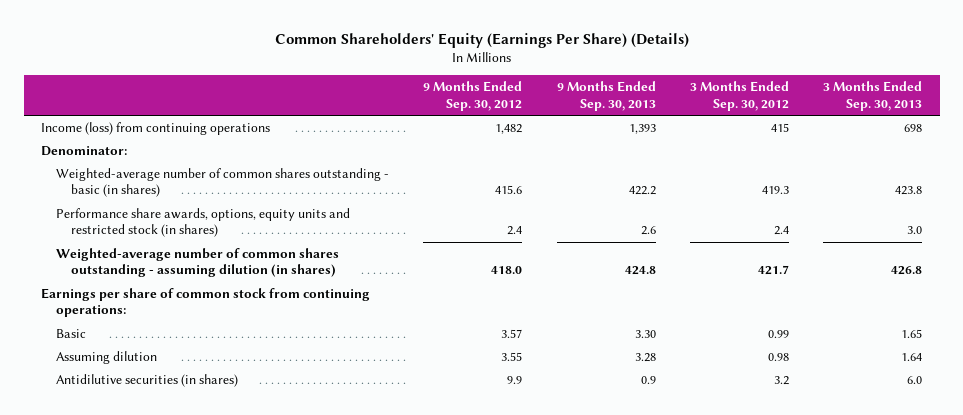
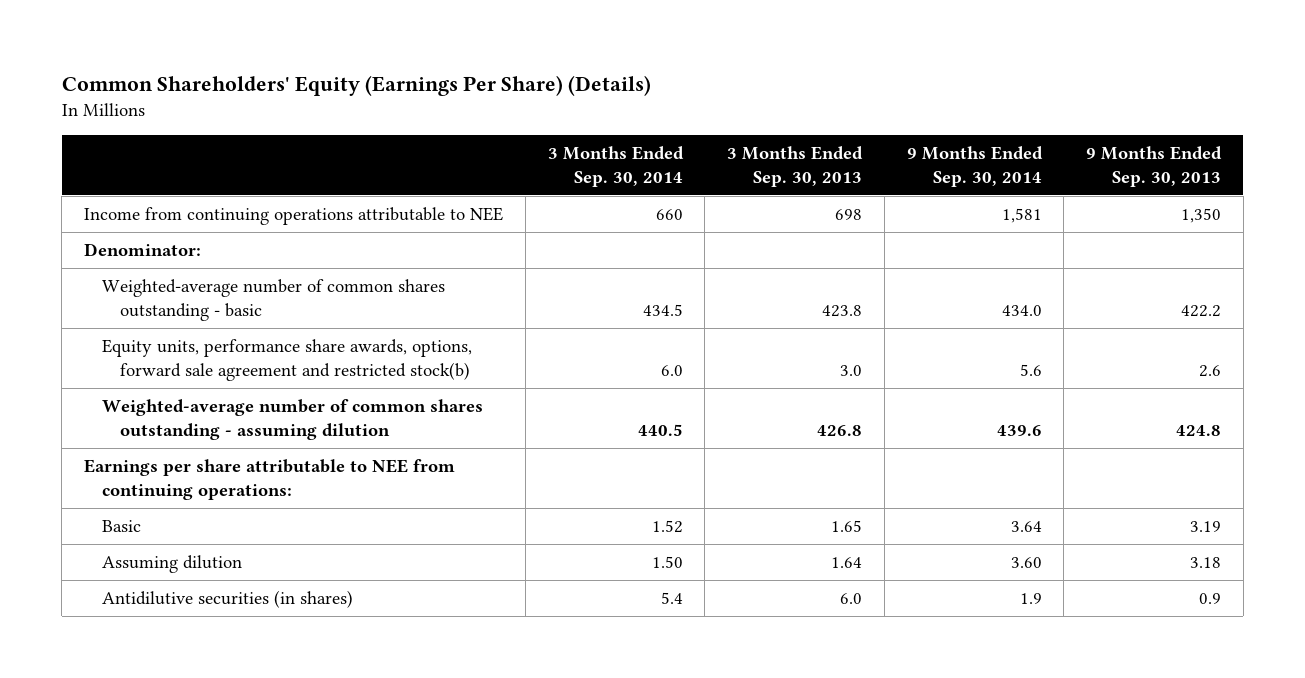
[423,81,523,111] 9 Months Ended Sep. 30, 2012 -> none
[689,81,789,111] 3 Months Ended Sep. 30, 2012 -> none
none -> [547,146,684,187] 3 Months Ended Sep. 30, 2014
none -> [906,146,1043,187] 9 Months Ended Sep. 30, 2014
[40,121,270,135] Income (loss) from continuing operations -> [84,207,504,226] Income from continuing operations attributable to NEE
[628,123,656,134] 1,393 -> [1180,208,1221,224] 1,350
[55,167,389,198] Weighted-average number of common shares outstanding - basic (in shares) -> [101,279,445,321] Weighted-average number of common shares outstanding - basic
[55,207,350,238] Performance share awards, options, equity units and restricted stock (in shares) -> [101,339,472,381] Equity units, performance share awards, options, forward sale agreement and restricted stock(b)
[55,247,339,278] Weighted-average number of common shares outstanding - assuming dilution (in shares) -> [101,399,483,440] Weighted-average number of common shares outstanding - assuming dilution
[40,287,370,318] Earnings per share of common stock from continuing operations: -> [84,459,456,500] Earnings per share attributable to NEE from continuing operations:
[634,329,656,338] 3.30 -> [1189,521,1221,533] 3.19
[634,352,656,362] 3.28 -> [1189,557,1221,569] 3.18

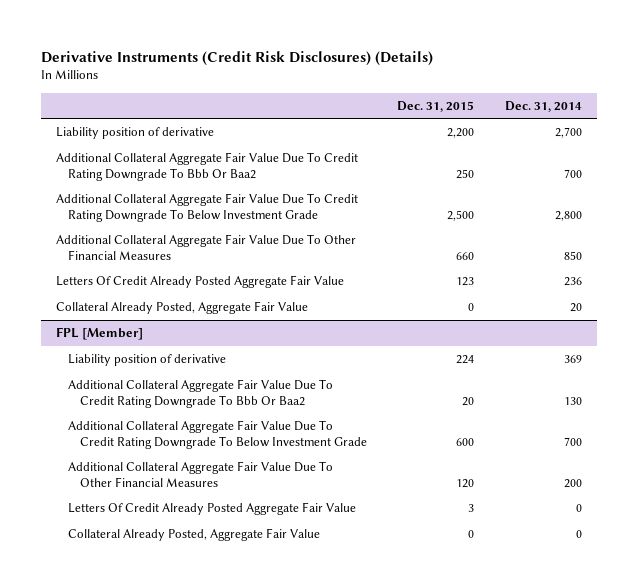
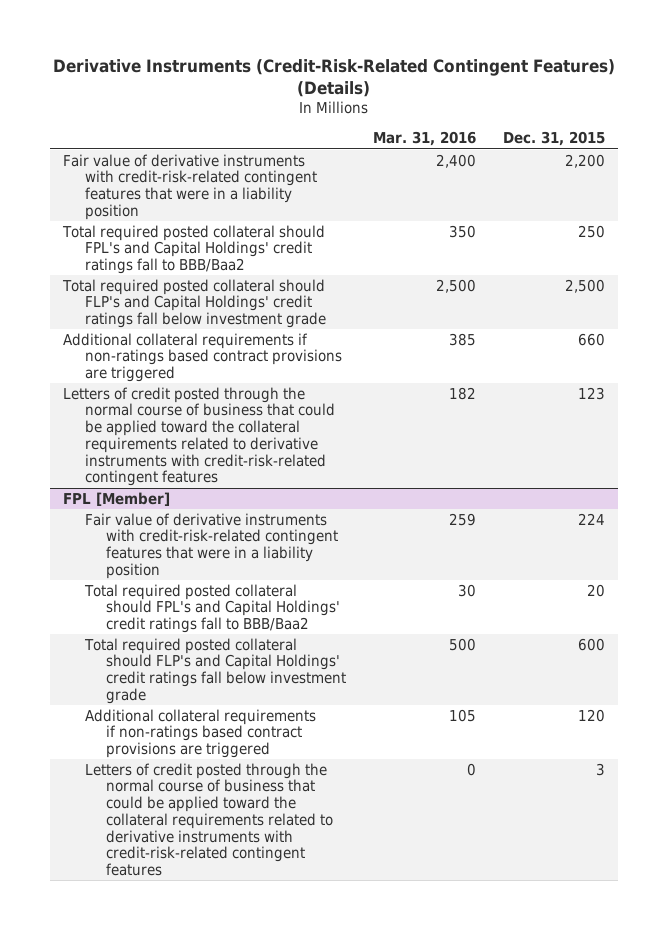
[41,50,434,66] Derivative Instruments (Credit Risk Disclosures) (Details) -> [52,58,615,97] Derivative Instruments (Credit-Risk-Related Contingent Features) (Details)
[504,100,582,112] Dec. 31, 2014 -> none
none -> [372,131,476,147] Mar. 31, 2016
[56,301,309,315] Collateral Already Posted, Aggregate Fair Value -> none
[56,127,215,140] Liability position of derivative -> [62,153,317,220] Fair value of derivative instruments with credit-risk-related contingent features that were in a liability position
[56,152,359,181] Additional Collateral Aggregate Fair Value Due To Credit Rating Downgrade To Bbb Or Baa2 -> [61,224,325,275] Total required posted collateral should FPL's and Capital Holdings' credit ratings fall to BBB/Baa2
[56,193,359,222] Additional Collateral Aggregate Fair Value Due To Credit Rating Downgrade To Below Investment Grade -> [61,278,326,329] Total required posted collateral should FLP's and Capital Holdings' credit ratings fall below investment grade
[56,234,357,260] Additional Collateral Aggregate Fair Value Due To Other Financial Measures -> [62,332,342,383] Additional collateral requirements if non-ratings based contract provisions are triggered
[56,275,345,289] Letters Of Credit Already Posted Aggregate Fair Value -> [62,386,335,487] Letters of credit posted through the normal course of business that could be applied toward the collateral requirements related to derivative instruments with credit-risk-related contingent features
[67,528,320,542] Collateral Already Posted, Aggregate Fair Value -> none
[67,354,226,367] Liability position of derivative -> [84,512,339,579] Fair value of derivative instruments with credit-risk-related contingent features that were in a liability position
[67,379,333,408] Additional Collateral Aggregate Fair Value Due To Credit Rating Downgrade To Bbb Or Baa2 -> [83,583,341,634] Total required posted collateral should FPL's and Capital Holdings' credit ratings fall to BBB/Baa2
[67,420,367,449] Additional Collateral Aggregate Fair Value Due To Credit Rating Downgrade To Below Investment Grade -> [83,637,347,704] Total required posted collateral should FLP's and Capital Holdings' credit ratings fall below investment grade
[67,461,333,487] Additional Collateral Aggregate Fair Value Due To Other Financial Measures -> [84,708,316,759] Additional collateral requirements if non-ratings based contract provisions are triggered
[67,502,356,516] Letters Of Credit Already Posted Aggregate Fair Value -> [84,762,334,877] Letters of credit posted through the normal course of business that could be applied toward the collateral requirements related to derivative instruments with credit-risk-related contingent features

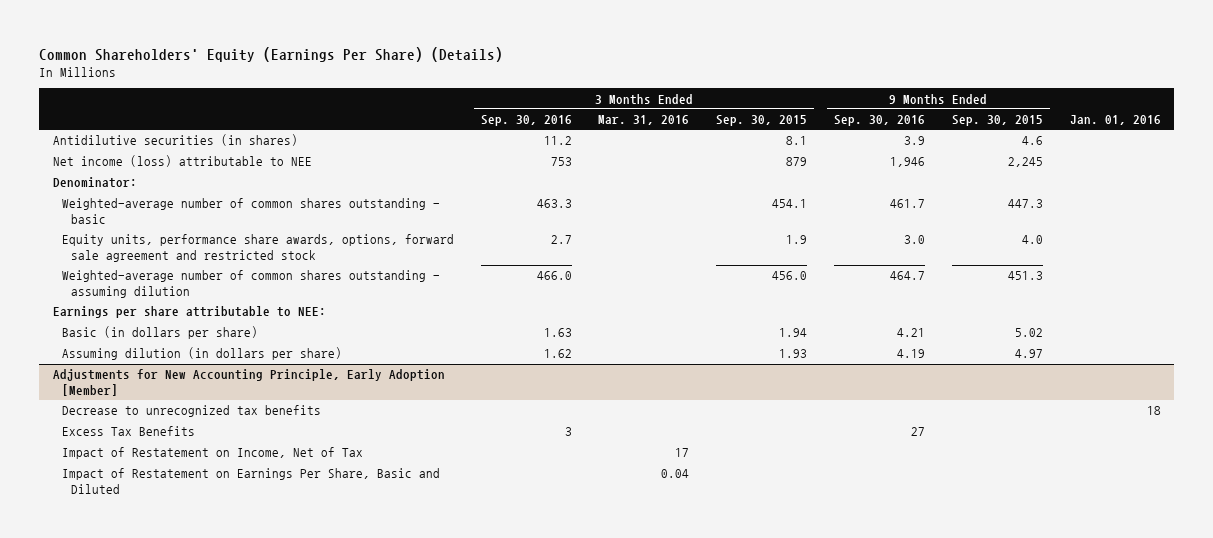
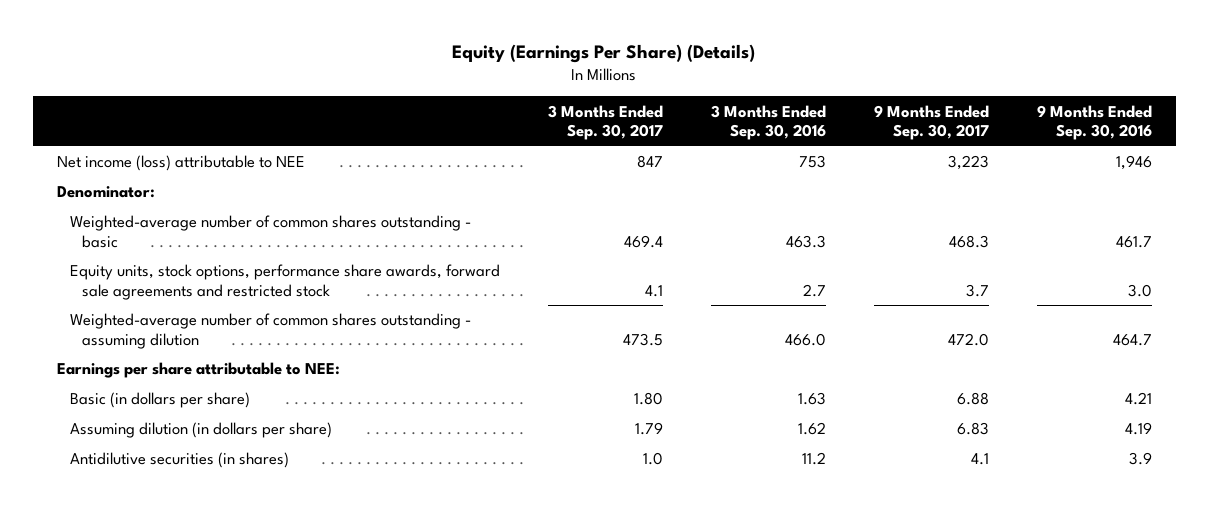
[39,46,504,62] Common Shareholders' Equity (Earnings Per Share) (Details) -> [452,43,756,63] Equity (Earnings Per Share) (Details)
[598,115,690,126] Mar. 31, 2016 -> none
[716,115,808,127] Sep. 30, 2015 -> none
[951,115,1043,127] Sep. 30, 2015 -> none
[1069,115,1161,126] Jan. 01, 2016 -> none
none -> [547,104,663,141] 3 Months Ended Sep. 30, 2017
none -> [873,104,989,141] 9 Months Ended Sep. 30, 2017
[61,234,454,262] Equity units, performance share awards, options, forward sale agreement and restricted stock -> [69,264,500,300] Equity units, stock options, performance share awards, forward sale agreements and restricted stock
[52,369,445,396] Adjustments for New Accounting Principle, Early Adoption [Member] -> none
[61,405,321,418] Decrease to unrecognized tax benefits -> none
[61,426,195,437] Excess Tax Benefits -> none
[61,447,363,460] Impact of Restatement on Income, Net of Tax -> none
[61,468,440,494] Impact of Restatement on Earnings Per Share, Basic and Diluted -> none
[52,134,298,147] Antidilutive securities (in shares) -> [69,452,289,469] Antidilutive securities (in shares)

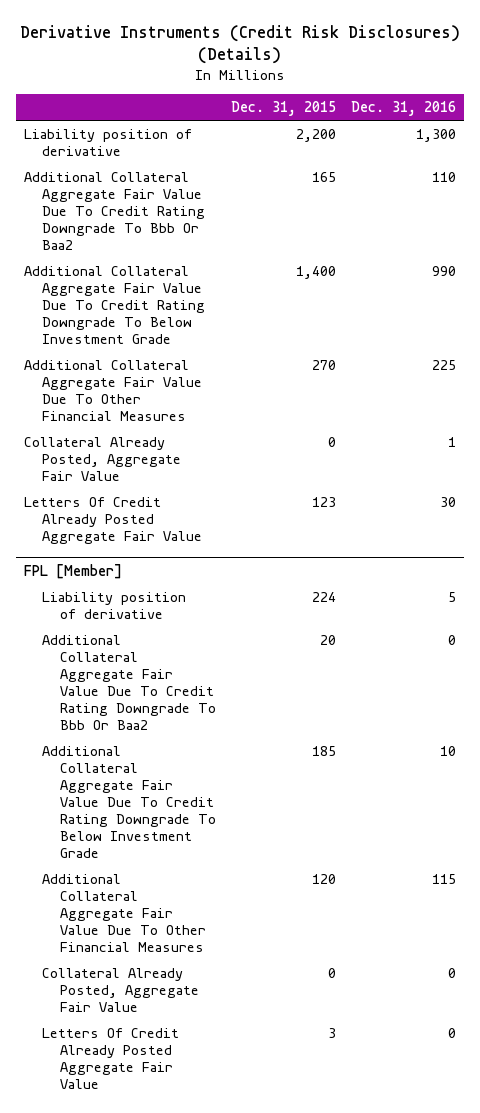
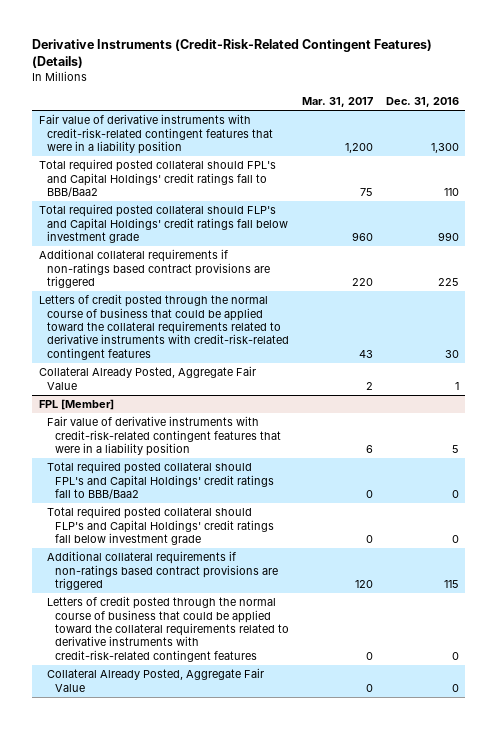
[19,25,460,65] Derivative Instruments (Credit Risk Disclosures) (Details) -> [32,39,433,69] Derivative Instruments (Credit-Risk-Related Contingent Features) (Details)
[230,101,336,117] Dec. 31, 2015 -> none
none -> [301,97,373,108] Mar. 31, 2017
[23,129,192,157] Liability position of derivative -> [38,114,273,154] Fair value of derivative instruments with credit-risk-related contingent features that were in a liability position
[23,172,205,251] Additional Collateral Aggregate Fair Value Due To Credit Rating Downgrade To Bbb Or Baa2 -> [38,159,276,197] Total required posted collateral should FPL's and Capital Holdings' credit ratings fall to BBB/Baa2
[23,266,205,345] Additional Collateral Aggregate Fair Value Due To Credit Rating Downgrade To Below Investment Grade -> [38,204,288,243] Total required posted collateral should FLP's and Capital Holdings' credit ratings fall below investment grade
[23,360,202,422] Additional Collateral Aggregate Fair Value Due To Other Financial Measures -> [38,249,270,288] Additional collateral requirements if non-ratings based contract provisions are triggered
none -> [38,294,289,360] Letters of credit posted through the normal course of business that could be applied toward the collateral requirements related to derivative instruments with credit-risk-related contingent features
[23,497,202,545] Letters Of Credit Already Posted Aggregate Fair Value -> none
[41,592,186,620] Liability position of derivative -> [46,416,281,456] Fair value of derivative instruments with credit-risk-related contingent features that were in a liability position
[41,635,216,731] Additional Collateral Aggregate Fair Value Due To Credit Rating Downgrade To Bbb Or Baa2 -> [46,461,274,499] Total required posted collateral should FPL's and Capital Holdings' credit ratings fall to BBB/Baa2
[41,746,216,859] Additional Collateral Aggregate Fair Value Due To Credit Rating Downgrade To Below Investment Grade -> [46,506,274,545] Total required posted collateral should FLP's and Capital Holdings' credit ratings fall below investment grade
[440,746,457,757] 10 -> [451,534,459,543] 0
[41,874,206,953] Additional Collateral Aggregate Fair Value Due To Other Financial Measures -> [46,551,278,590] Additional collateral requirements if non-ratings based contract provisions are triggered
none -> [46,596,289,662] Letters of credit posted through the normal course of business that could be applied toward the collateral requirements related to derivative instruments with credit-risk-related contingent features
[41,1028,179,1090] Letters Of Credit Already Posted Aggregate Fair Value -> none

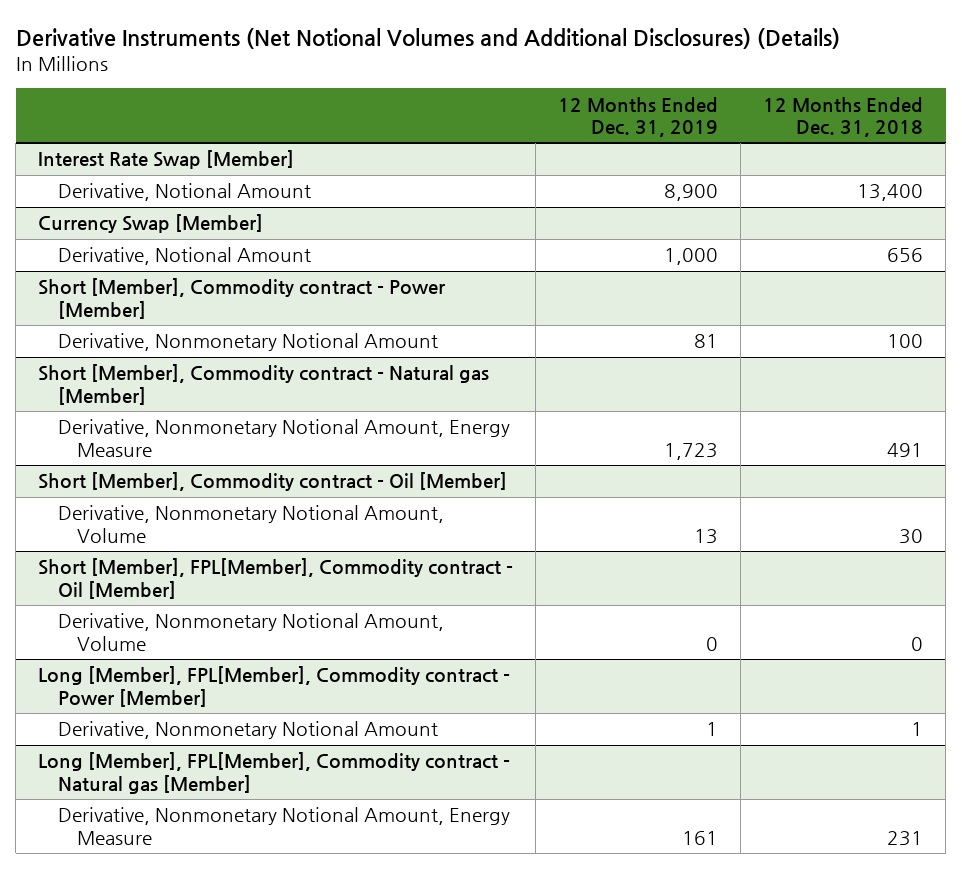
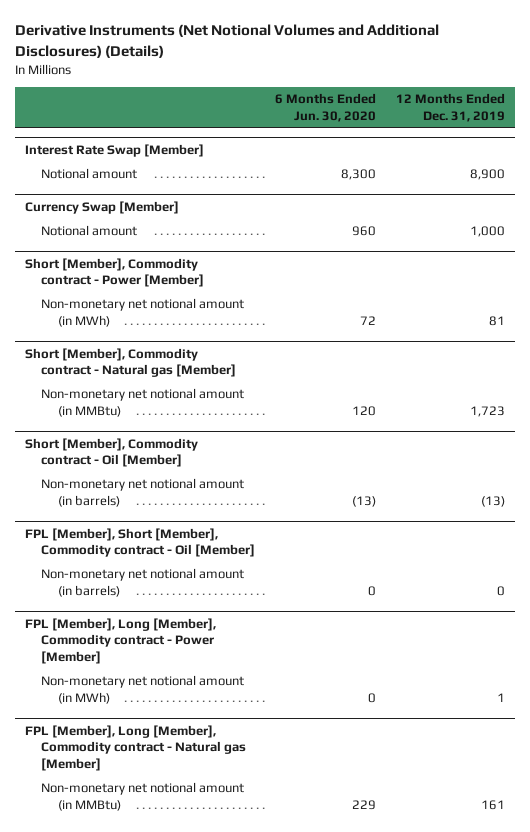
[763,96,924,137] 12 Months Ended Dec. 31, 2018 -> none
none -> [275,93,377,122] 6 Months Ended Jun. 30, 2020
[57,183,311,202] Derivative, Notional Amount -> [41,168,138,180] Notional amount
[57,247,311,266] Derivative, Notional Amount -> [41,225,138,237] Notional amount
[57,333,438,352] Derivative, Nonmonetary Notional Amount -> [41,298,245,328] Non-monetary net notional amount (in MWh)
[57,419,510,457] Derivative, Nonmonetary Notional Amount, Energy Measure -> [41,388,245,418] Non-monetary net notional amount (in MMBtu)
[57,505,444,543] Derivative, Nonmonetary Notional Amount, Volume -> [41,478,245,508] Non-monetary net notional amount (in barrels)
[694,528,719,544] 13 -> [480,496,505,508] (13)
[38,558,514,599] Short [Member], FPL[Member], Commodity contract - Oil [Member] -> [24,527,256,558] FPL [Member], Short [Member], Commodity contract - Oil [Member]
[57,613,444,651] Derivative, Nonmonetary Notional Amount, Volume -> [41,568,245,598] Non-monetary net notional amount (in barrels)
[38,666,511,707] Long [Member], FPL[Member], Commodity contract - Power [Member] -> [24,617,216,665] FPL [Member], Long [Member], Commodity contract - Power [Member]
[57,721,438,740] Derivative, Nonmonetary Notional Amount -> [41,675,245,705] Non-monetary net notional amount (in MWh)
[38,752,511,794] Long [Member], FPL[Member], Commodity contract - Natural gas [Member] -> [24,724,247,772] FPL [Member], Long [Member], Commodity contract - Natural gas [Member]
[57,807,510,845] Derivative, Nonmonetary Notional Amount, Energy Measure -> [41,782,245,812] Non-monetary net notional amount (in MMBtu)

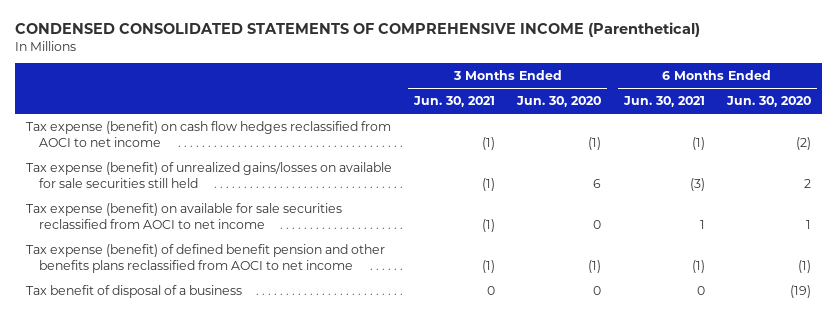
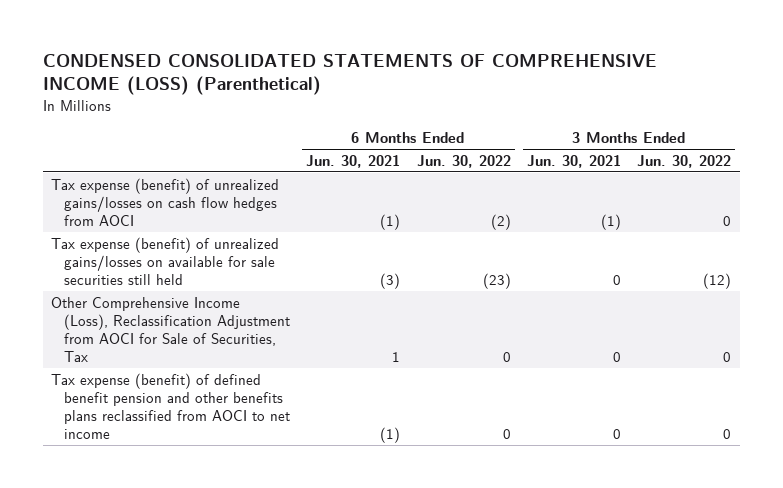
[14,21,700,37] CONDENSED CONSOLIDATED STATEMENTS OF COMPREHENSIVE INCOME (Parenthetical) -> [43,53,658,96] CONDENSED CONSOLIDATED STATEMENTS OF COMPREHENSIVE INCOME (LOSS) (Parenthetical)
[516,96,602,108] Jun. 30, 2020 -> none
[725,96,811,108] Jun. 30, 2020 -> none
none -> [416,154,511,168] Jun. 30, 2022
none -> [637,154,732,168] Jun. 30, 2022
[25,284,242,298] Tax benefit of disposal of a business -> none
[25,120,391,147] Tax expense (benefit) on cash flow hedges reclassified from AOCI to net income -> [51,177,280,227] Tax expense (benefit) of unrealized gains/losses on cash flow hedges from AOCI
[481,177,495,191] (1) -> [613,275,622,286] 0
[25,202,342,229] Tax expense (benefit) on available for sale securities reclassified from AOCI to net income -> [51,296,290,363] Other Comprehensive Income (Loss), Reclassification Adjustment from AOCI for Sale of Securities, Tax
[481,218,495,232] (1) -> [613,352,622,363] 0
[481,259,495,273] (1) -> [613,429,622,440] 0

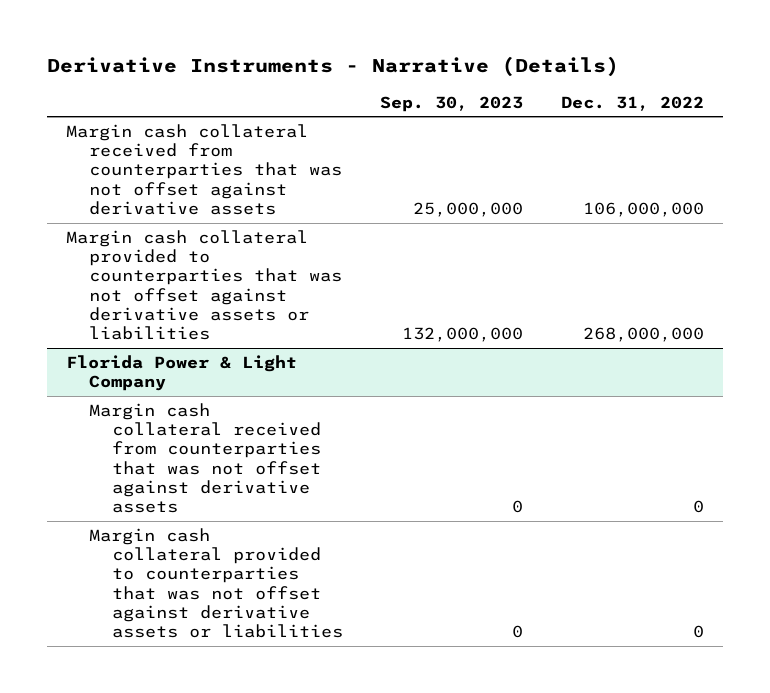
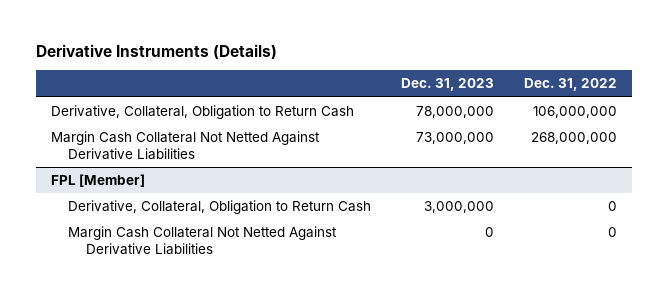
[47,55,620,77] Derivative Instruments - Narrative (Details) -> [35,43,277,60] Derivative Instruments (Details)
[380,95,524,112] Sep. 30, 2023 -> none
none -> [401,78,495,92] Dec. 31, 2023
[66,123,342,216] Margin cash collateral received from counterparties that was not offset against derivative assets -> [50,105,354,120] Derivative, Collateral, Obligation to Return Cash
[66,229,342,341] Margin cash collateral provided to counterparties that was not offset against derivative assets or liabilities -> [50,131,320,160] Margin Cash Collateral Not Netted Against Derivative Liabilities
[66,354,298,392] Florida Power & Light Company -> [50,174,145,188] FPL [Member]
[88,402,321,514] Margin cash collateral received from counterparties that was not offset against derivative assets -> [68,200,372,215] Derivative, Collateral, Obligation to Return Cash
[88,527,343,639] Margin cash collateral provided to counterparties that was not offset against derivative assets or liabilities -> [68,226,338,255] Margin Cash Collateral Not Netted Against Derivative Liabilities

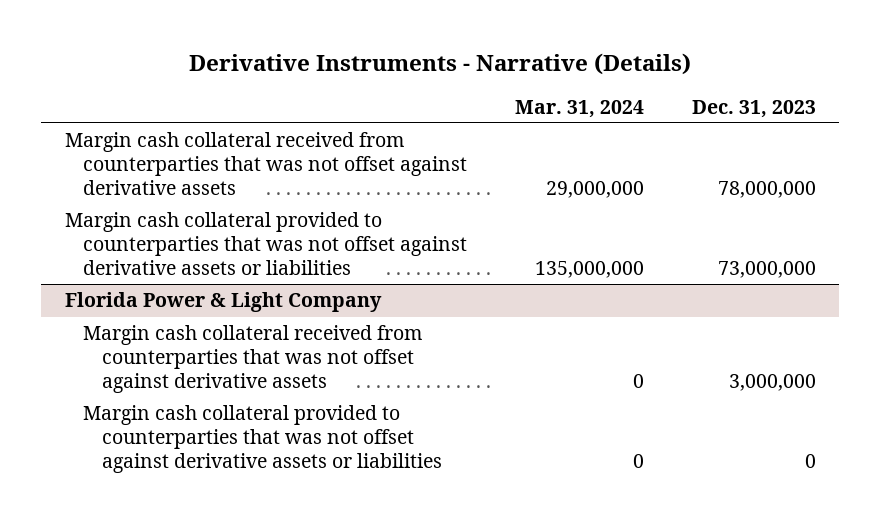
[35,43,277,60] Derivative Instruments (Details) -> [189,52,692,75] Derivative Instruments - Narrative (Details)
[524,78,618,92] Dec. 31, 2022 -> none
none -> [514,99,644,118] Mar. 31, 2024
[50,105,354,120] Derivative, Collateral, Obligation to Return Cash -> [64,132,468,195] Margin cash collateral received from counterparties that was not offset against derivative assets
[50,131,320,160] Margin Cash Collateral Not Netted Against Derivative Liabilities -> [64,212,468,275] Margin cash collateral provided to counterparties that was not offset against derivative assets or liabilities
[50,174,145,188] FPL [Member] -> [64,292,382,313] Florida Power & Light Company
[68,200,372,215] Derivative, Collateral, Obligation to Return Cash -> [83,325,423,393] Margin cash collateral received from counterparties that was not offset against derivative assets
[68,226,338,255] Margin Cash Collateral Not Netted Against Derivative Liabilities -> [83,405,443,473] Margin cash collateral provided to counterparties that was not offset against derivative assets or liabilities

